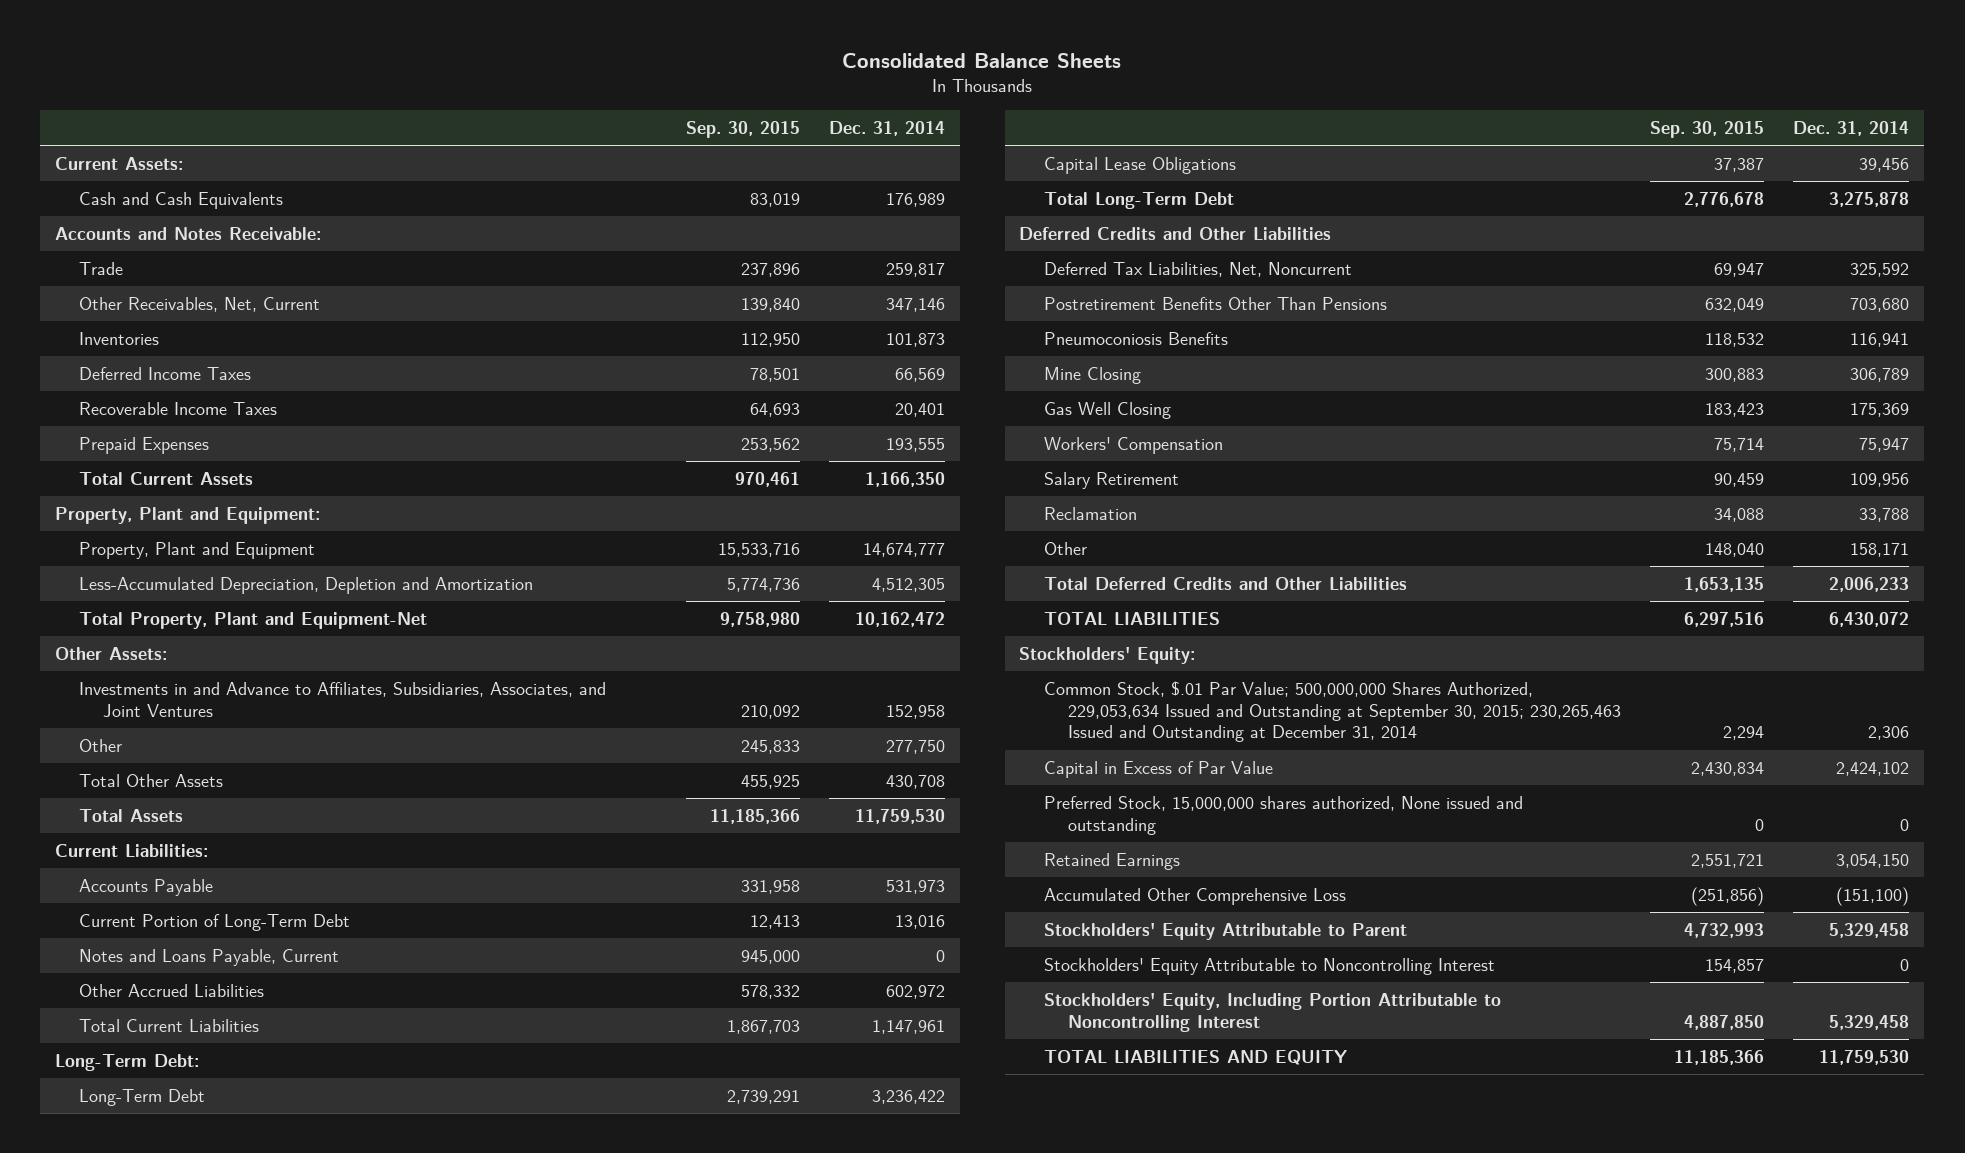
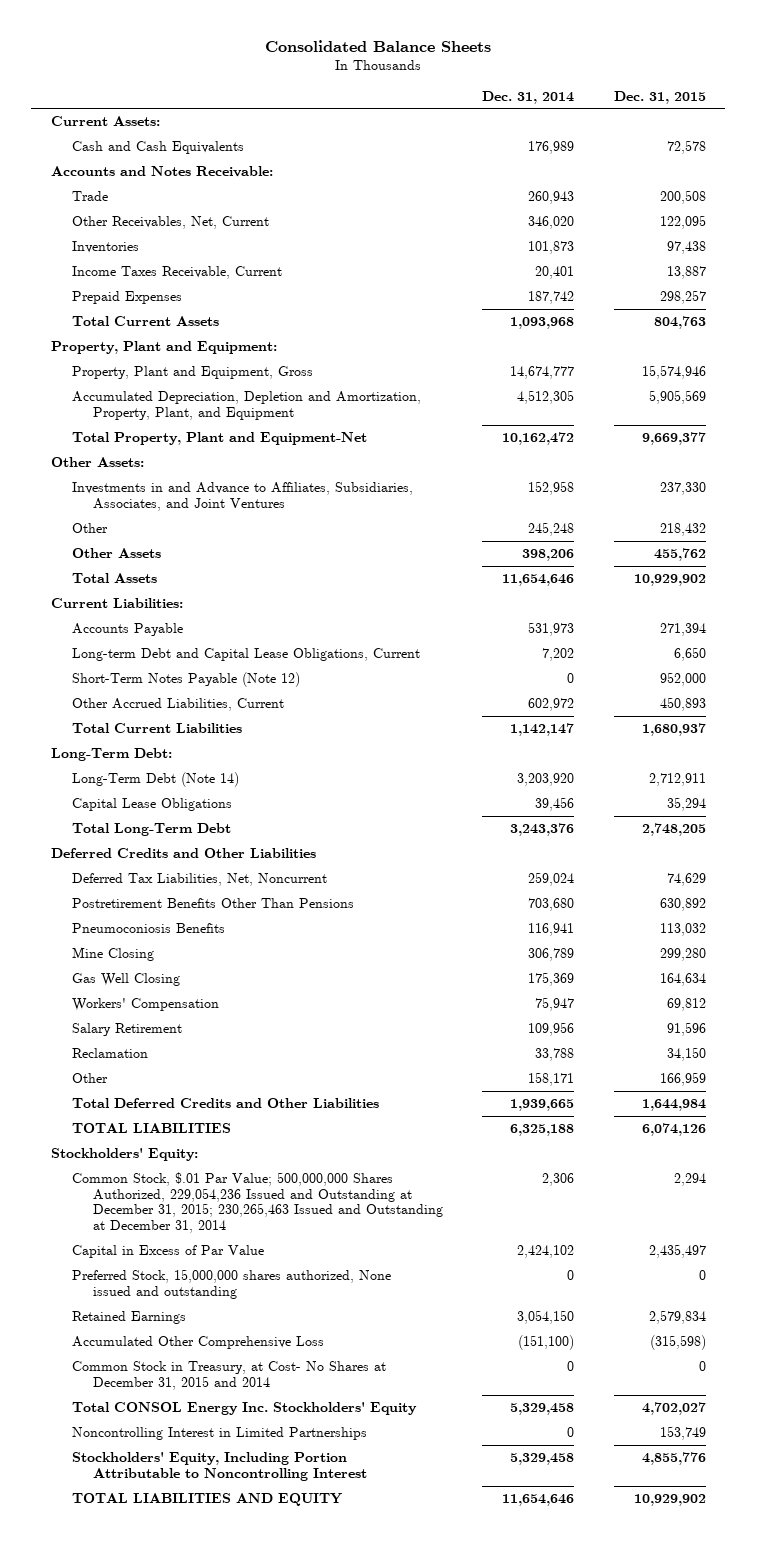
[685,121,800,139] Sep. 30, 2015 -> none
none -> [613,90,706,104] Dec. 31, 2015
[886,262,946,277] 259,817 -> [528,191,575,205] 260,943
[886,297,946,312] 347,146 -> [528,216,575,230] 346,020
[79,366,252,380] Deferred Income Taxes -> none
[79,401,278,415] Recoverable Income Taxes -> [71,266,282,280] Income Taxes Receivable, Current
[886,437,946,452] 193,555 -> [528,291,575,305] 187,742
[865,471,946,487] 1,166,350 -> [510,317,575,330] 1,093,968
[79,541,316,559] Property, Plant and Equipment -> [71,366,313,380] Property, Plant and Equipment, Gross
[79,576,534,594] Less-Accumulated Depreciation, Depletion and Amortization -> [71,391,421,420] Accumulated Depreciation, Depletion and Amortization, Property, Plant, and Equipment
[886,739,946,754] 277,750 -> [528,522,575,537] 245,248
[79,773,224,787] Total Other Assets -> [71,548,161,559] Other Assets
[886,774,946,789] 430,708 -> [522,549,575,562] 398,206
[855,808,946,824] 11,759,530 -> [502,574,575,587] 11,654,646
[79,913,351,931] Current Portion of Long-Term Debt -> [71,648,420,662] Long-term Debt and Capital Lease Obligations, Current
[895,914,946,929] 13,016 -> [542,648,575,662] 7,202
[79,948,340,966] Notes and Loans Payable, Current -> [71,672,300,688] Short-Term Notes Payable (Note 12)
[79,983,265,997] Other Accrued Liabilities -> [71,698,284,712] Other Accrued Liabilities, Current
[872,1019,946,1034] 1,147,961 -> [510,723,575,737] 1,142,147
[79,1088,206,1106] Long-Term Debt -> [71,772,239,788] Long-Term Debt (Note 14)
[872,1089,946,1104] 3,236,422 -> [517,773,575,787] 3,203,920
[1829,191,1910,207] 3,275,878 -> [510,823,575,837] 3,243,376
[1850,262,1910,277] 325,592 -> [528,872,575,887] 259,024
[1829,576,1910,592] 2,006,233 -> [510,1099,575,1112] 1,939,665
[1829,611,1910,627] 6,430,072 -> [510,1124,575,1137] 6,325,188
[1043,680,1621,743] Common Stock, $.01 Par Value; 500,000,000 Shares Authorized, 229,053,634 Issued and Outstanding at September 30, 2015; 230,265,463 Issued and Outstanding at December 31, 2014 -> [71,1172,444,1233] Common Stock, $.01 Par Value; 500,000,000 Shares Authorized, 229,054,236 Issued and Outstanding at December 31, 2015; 230,265,463 Issued and Outstanding at December 31, 2014
none -> [71,1361,386,1390] Common Stock in Treasury, at Cost- No Shares at December 31, 2015 and 2014
[1043,922,1407,940] Stockholders' Equity Attributable to Parent -> [71,1402,417,1416] Total CONSOL Energy Inc. Stockholders' Equity
[1043,957,1495,975] Stockholders' Equity Attributable to Noncontrolling Interest -> [71,1427,367,1441] Noncontrolling Interest in Limited Partnerships
[1819,1049,1910,1065] 11,759,530 -> [502,1494,575,1507] 11,654,646

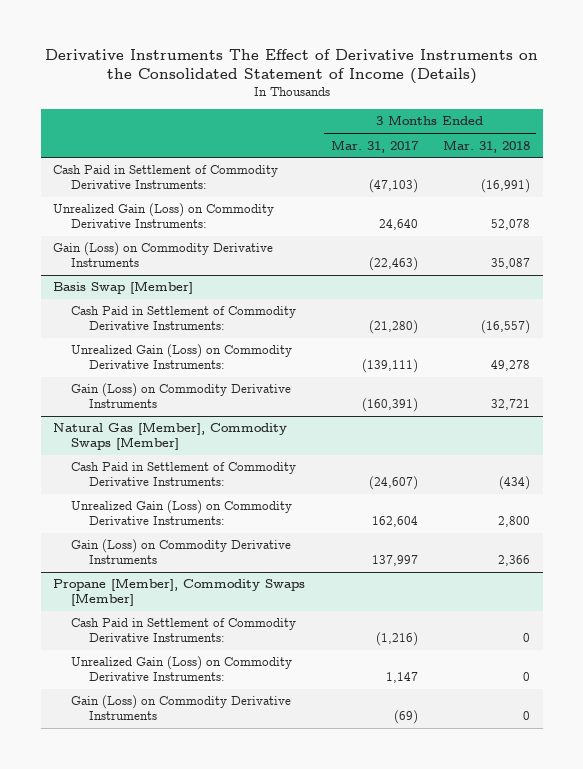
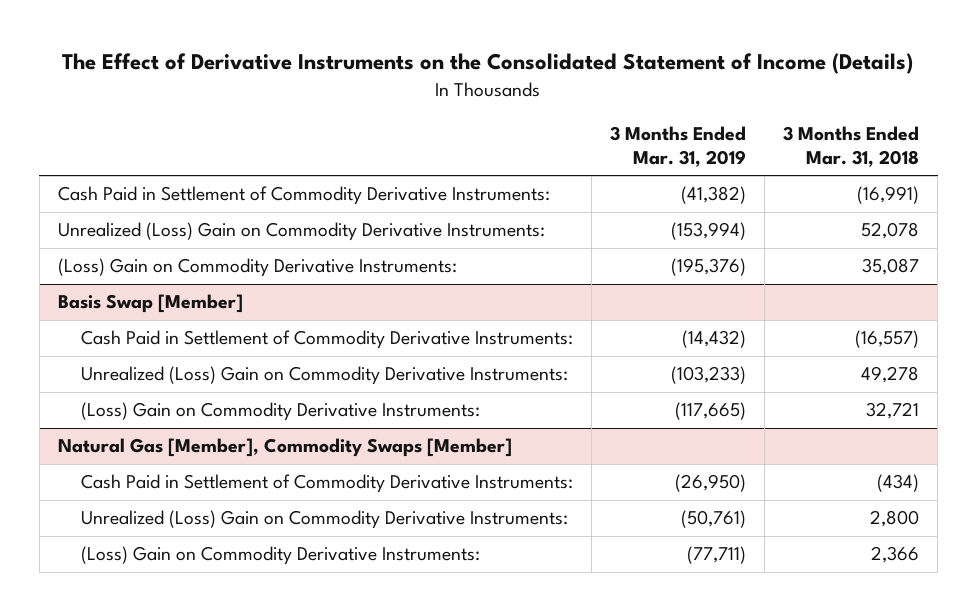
[44,49,538,85] Derivative Instruments The Effect of Derivative Instruments on the Consolidated Statement of Income (Details) -> [62,53,914,75] The Effect of Derivative Instruments on the Consolidated Statement of Income (Details)
[330,139,419,153] Mar. 31, 2017 -> none
none -> [610,125,747,167] 3 Months Ended Mar. 31, 2019
[53,203,275,229] Unrealized Gain (Loss) on Commodity Derivative Instruments: -> [57,222,545,242] Unrealized (Loss) Gain on Commodity Derivative Instruments:
[53,242,274,268] Gain (Loss) on Commodity Derivative Instruments -> [57,258,457,278] (Loss) Gain on Commodity Derivative Instruments:
[70,344,292,370] Unrealized Gain (Loss) on Commodity Derivative Instruments: -> [80,366,568,386] Unrealized (Loss) Gain on Commodity Derivative Instruments:
[70,383,291,409] Gain (Loss) on Commodity Derivative Instruments -> [80,402,480,422] (Loss) Gain on Commodity Derivative Instruments:
[53,578,306,607] Propane [Member], Commodity Swaps [Member] -> none
[70,618,296,643] Cash Paid in Settlement of Commodity Derivative Instruments: -> none
[70,656,292,682] Unrealized Gain (Loss) on Commodity Derivative Instruments: -> none
[70,695,291,721] Gain (Loss) on Commodity Derivative Instruments -> none
[70,500,292,526] Unrealized Gain (Loss) on Commodity Derivative Instruments: -> [80,510,568,530] Unrealized (Loss) Gain on Commodity Derivative Instruments:
[70,539,291,565] Gain (Loss) on Commodity Derivative Instruments -> [80,546,480,566] (Loss) Gain on Commodity Derivative Instruments:

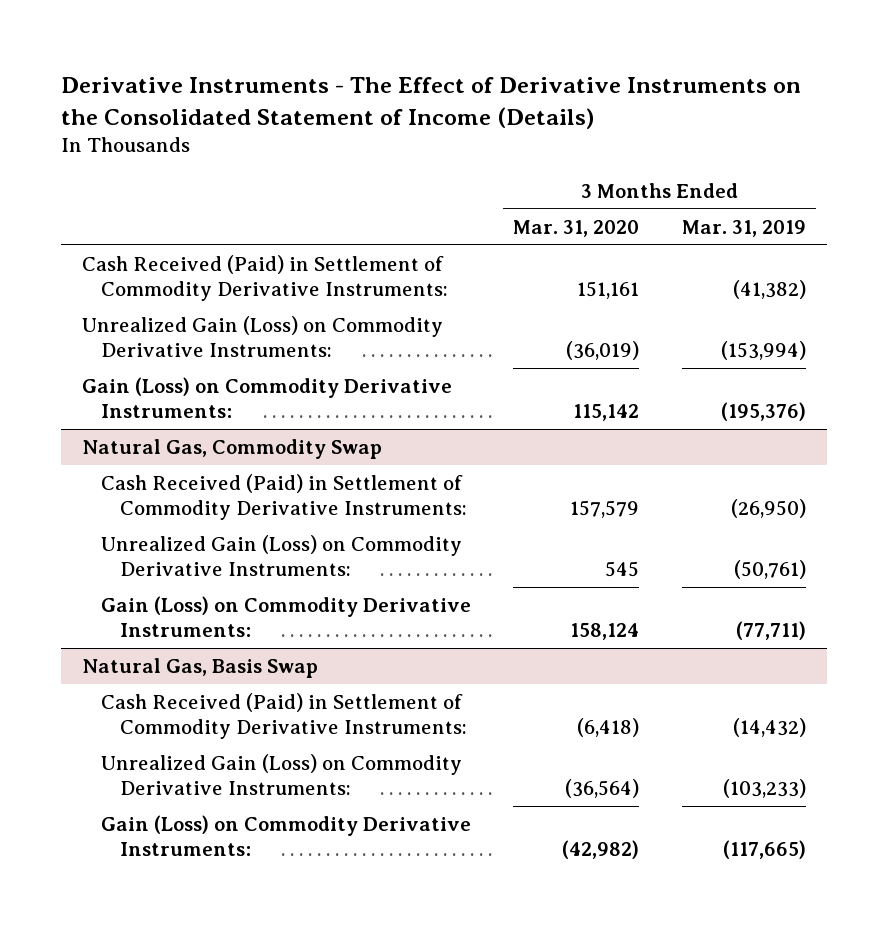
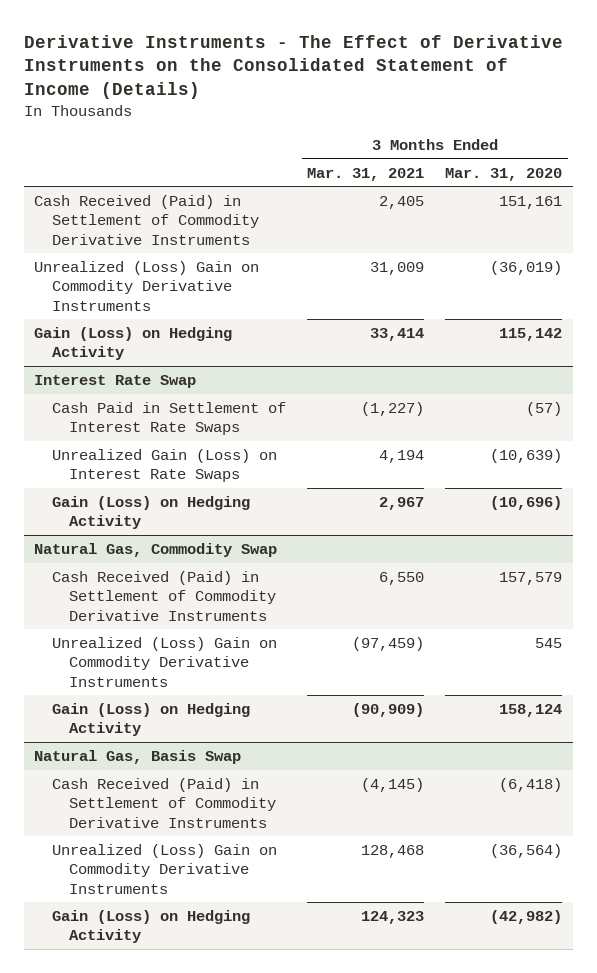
[681,219,806,237] Mar. 31, 2019 -> none
none -> [306,167,424,181] Mar. 31, 2021
[82,255,449,302] Cash Received (Paid) in Settlement of Commodity Derivative Instruments: -> [34,194,259,245] Cash Received (Paid) in Settlement of Commodity Derivative Instruments
[82,316,444,358] Unrealized Gain (Loss) on Commodity Derivative Instruments: -> [34,260,260,311] Unrealized (Loss) Gain on Commodity Derivative Instruments
[82,377,453,419] Gain (Loss) on Commodity Derivative Instruments: -> [34,326,233,361] Gain (Loss) on Hedging Activity
none -> [34,374,197,388] Interest Rate Swap
none -> [51,401,286,436] Cash Paid in Settlement of Interest Rate Swaps
none -> [51,448,277,483] Unrealized Gain (Loss) on Interest Rate Swaps
none -> [51,495,250,530] Gain (Loss) on Hedging Activity
[101,474,467,521] Cash Received (Paid) in Settlement of Commodity Derivative Instruments: -> [51,570,276,621] Cash Received (Paid) in Settlement of Commodity Derivative Instruments
[101,535,463,577] Unrealized Gain (Loss) on Commodity Derivative Instruments: -> [51,636,277,687] Unrealized (Loss) Gain on Commodity Derivative Instruments
[101,596,472,638] Gain (Loss) on Commodity Derivative Instruments: -> [51,702,250,737] Gain (Loss) on Hedging Activity
[101,693,467,740] Cash Received (Paid) in Settlement of Commodity Derivative Instruments: -> [51,777,276,828] Cash Received (Paid) in Settlement of Commodity Derivative Instruments
[101,754,463,796] Unrealized Gain (Loss) on Commodity Derivative Instruments: -> [51,843,277,894] Unrealized (Loss) Gain on Commodity Derivative Instruments
[101,815,472,857] Gain (Loss) on Commodity Derivative Instruments: -> [51,909,250,944] Gain (Loss) on Hedging Activity

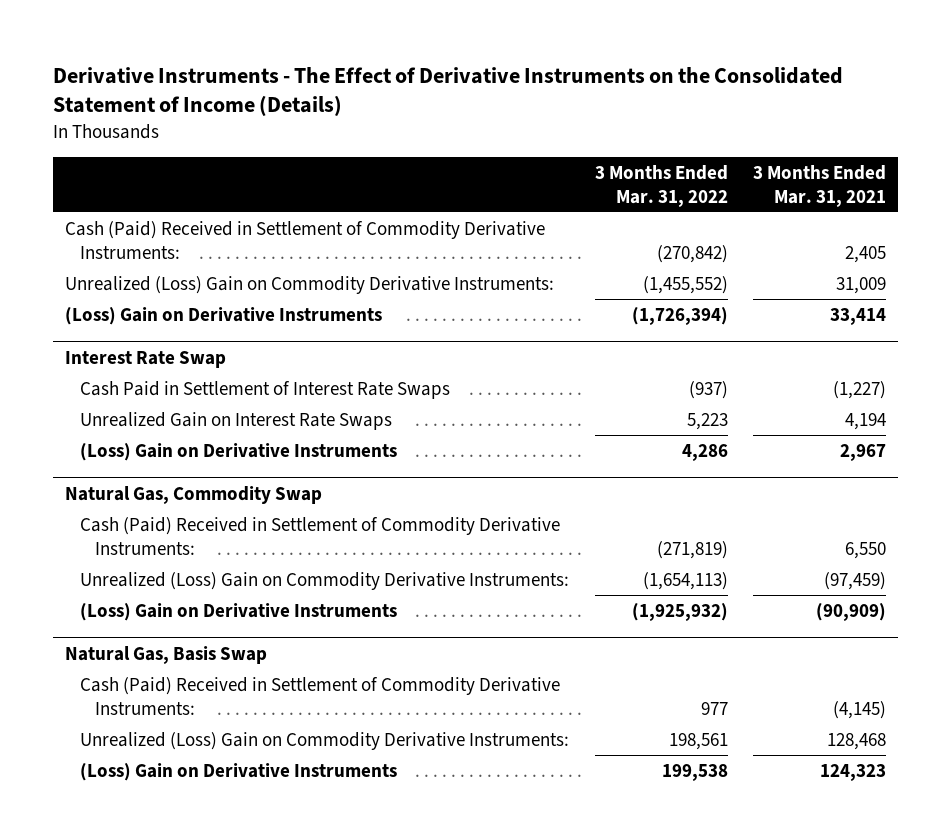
[445,167,563,181] Mar. 31, 2020 -> none
none -> [594,164,728,207] 3 Months Ended Mar. 31, 2022
[34,194,259,245] Cash Received (Paid) in Settlement of Commodity Derivative Instruments -> [65,220,546,259] Cash (Paid) Received in Settlement of Commodity Derivative Instruments:
[34,260,260,311] Unrealized (Loss) Gain on Commodity Derivative Instruments -> [65,275,555,294] Unrealized (Loss) Gain on Commodity Derivative Instruments:
[34,326,233,361] Gain (Loss) on Hedging Activity -> [65,306,383,325] (Loss) Gain on Derivative Instruments
[51,448,277,483] Unrealized Gain (Loss) on Interest Rate Swaps -> [80,411,393,430] Unrealized Gain on Interest Rate Swaps
[51,495,250,530] Gain (Loss) on Hedging Activity -> [80,442,398,461] (Loss) Gain on Derivative Instruments
[51,570,276,621] Cash Received (Paid) in Settlement of Commodity Derivative Instruments -> [80,516,561,555] Cash (Paid) Received in Settlement of Commodity Derivative Instruments:
[51,636,277,687] Unrealized (Loss) Gain on Commodity Derivative Instruments -> [80,571,570,590] Unrealized (Loss) Gain on Commodity Derivative Instruments:
[51,702,250,737] Gain (Loss) on Hedging Activity -> [80,602,398,621] (Loss) Gain on Derivative Instruments
[51,777,276,828] Cash Received (Paid) in Settlement of Commodity Derivative Instruments -> [80,676,561,715] Cash (Paid) Received in Settlement of Commodity Derivative Instruments:
[51,843,277,894] Unrealized (Loss) Gain on Commodity Derivative Instruments -> [80,731,570,750] Unrealized (Loss) Gain on Commodity Derivative Instruments:
[51,909,250,944] Gain (Loss) on Hedging Activity -> [80,762,398,781] (Loss) Gain on Derivative Instruments

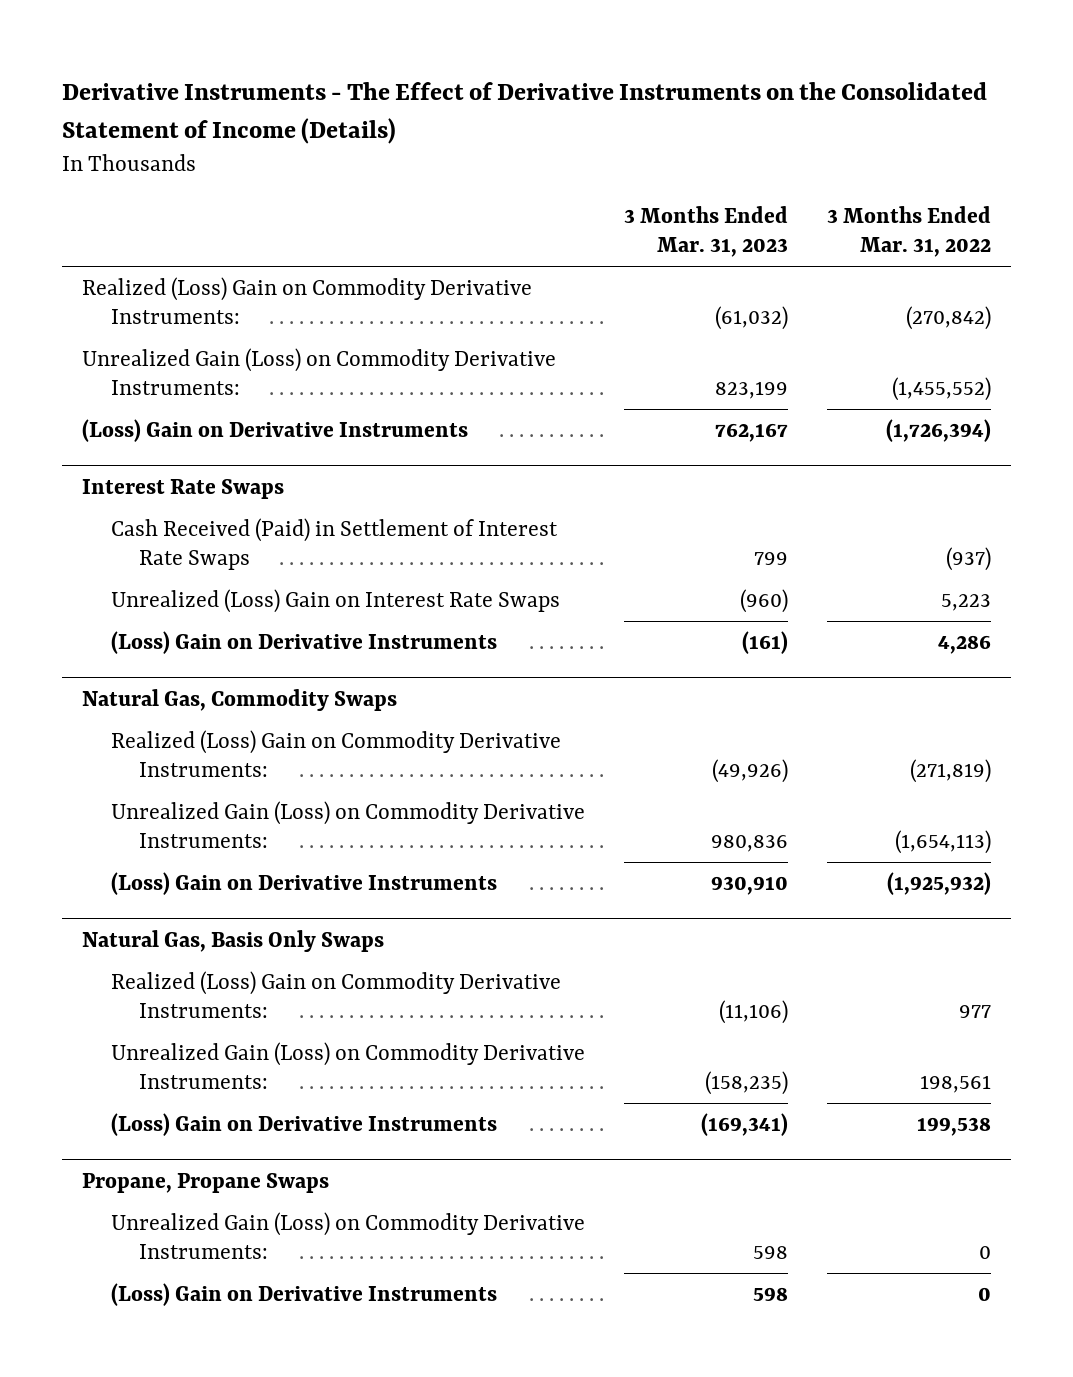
[752,164,886,207] 3 Months Ended Mar. 31, 2021 -> none
none -> [623,205,788,258] 3 Months Ended Mar. 31, 2023
[65,220,546,259] Cash (Paid) Received in Settlement of Commodity Derivative Instruments: -> [82,276,533,325] Realized (Loss) Gain on Commodity Derivative Instruments:
[65,275,555,294] Unrealized (Loss) Gain on Commodity Derivative Instruments: -> [82,347,557,396] Unrealized Gain (Loss) on Commodity Derivative Instruments:
[65,350,227,368] Interest Rate Swap -> [82,478,285,499] Interest Rate Swaps
[80,380,451,399] Cash Paid in Settlement of Interest Rate Swaps -> [110,517,558,571] Cash Received (Paid) in Settlement of Interest Rate Swaps
[80,411,393,430] Unrealized Gain on Interest Rate Swaps -> [110,588,560,613] Unrealized (Loss) Gain on Interest Rate Swaps
[65,485,323,504] Natural Gas, Commodity Swap -> [82,688,398,711] Natural Gas, Commodity Swaps
[80,516,561,555] Cash (Paid) Received in Settlement of Commodity Derivative Instruments: -> [110,729,561,778] Realized (Loss) Gain on Commodity Derivative Instruments:
[80,571,570,590] Unrealized (Loss) Gain on Commodity Derivative Instruments: -> [110,800,585,849] Unrealized Gain (Loss) on Commodity Derivative Instruments:
[65,645,268,664] Natural Gas, Basis Swap -> [82,929,385,952] Natural Gas, Basis Only Swaps
[80,676,561,715] Cash (Paid) Received in Settlement of Commodity Derivative Instruments: -> [110,970,561,1019] Realized (Loss) Gain on Commodity Derivative Instruments:
[80,731,570,750] Unrealized (Loss) Gain on Commodity Derivative Instruments: -> [110,1041,585,1090] Unrealized Gain (Loss) on Commodity Derivative Instruments:
none -> [82,1172,330,1193] Propane, Propane Swaps
none -> [110,1211,585,1260] Unrealized Gain (Loss) on Commodity Derivative Instruments:
none -> [110,1282,497,1306] (Loss) Gain on Derivative Instruments

